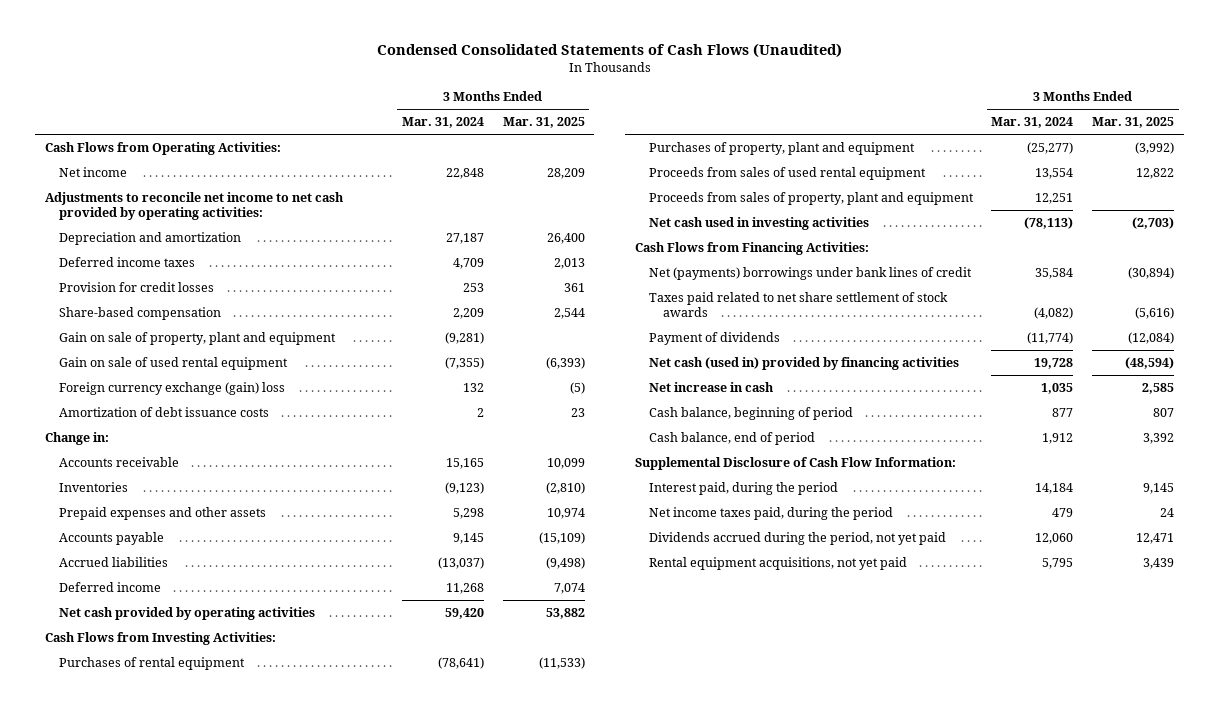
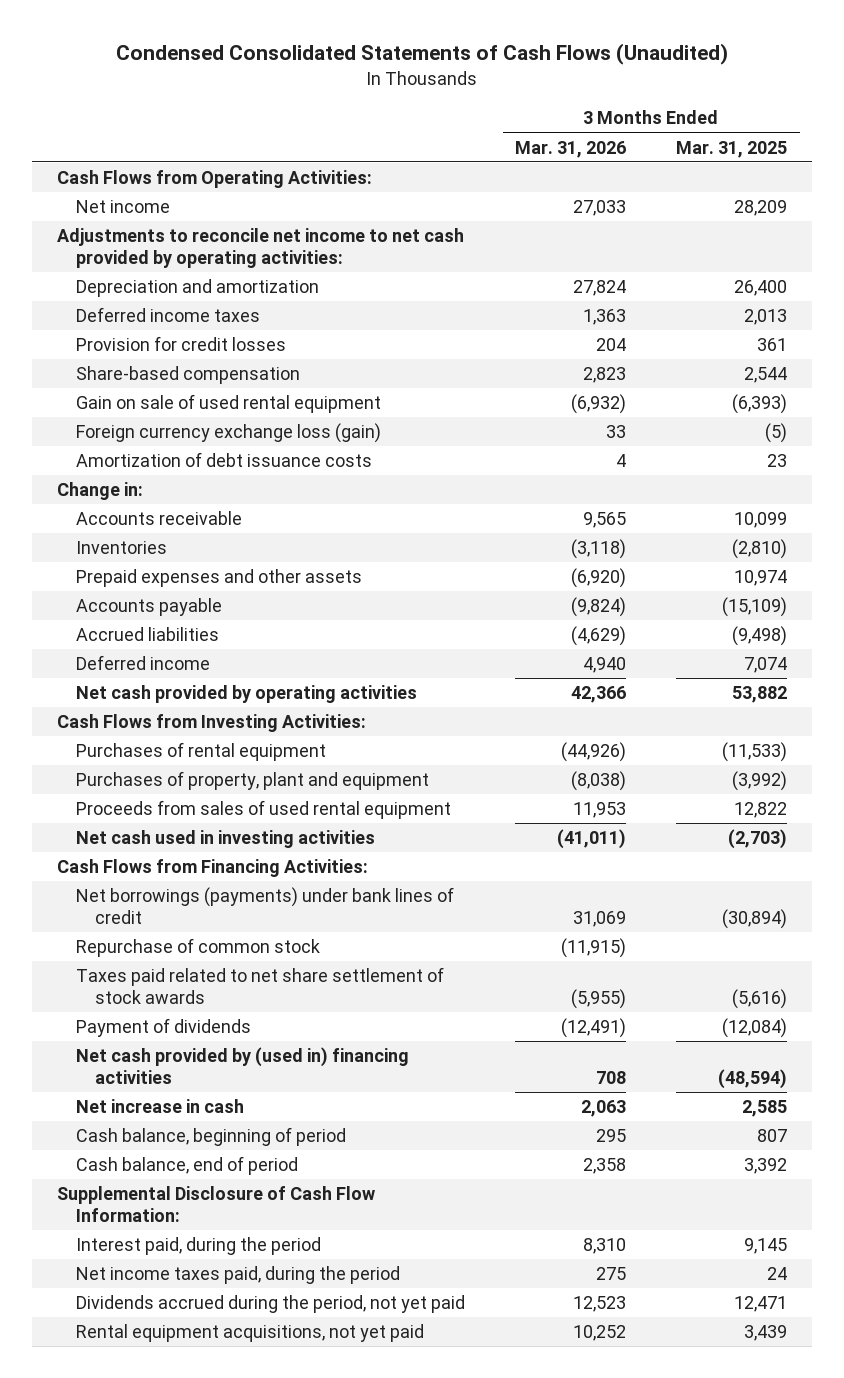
[401,117,484,129] Mar. 31, 2024 -> none
none -> [515,140,627,158] Mar. 31, 2026
[58,331,336,345] Gain on sale of property, plant and equipment -> none
[58,381,285,395] Foreign currency exchange (gain) loss -> [76,423,382,444] Foreign currency exchange loss (gain)
[648,191,974,205] Proceeds from sales of property, plant and equipment -> none
[648,266,972,280] Net (payments) borrowings under bank lines of credit -> [76,887,455,924] Net borrowings (payments) under bank lines of credit
none -> [76,938,321,958] Repurchase of common stock
[648,356,959,370] Net cash (used in) provided by financing activities -> [76,1047,410,1084] Net cash provided by (used in) financing activities

